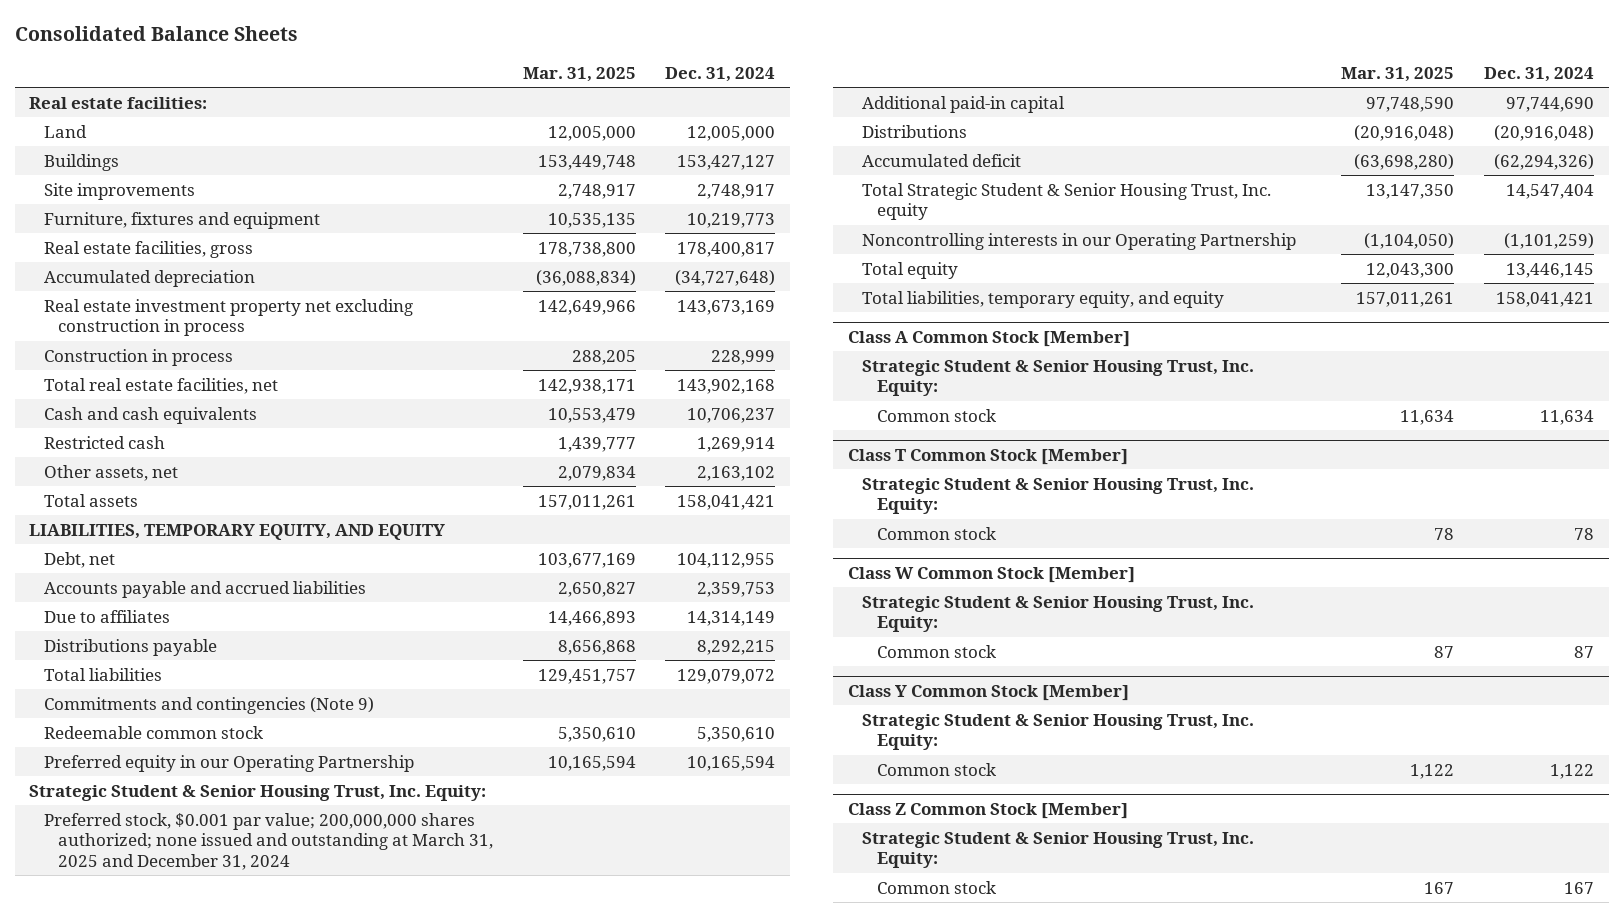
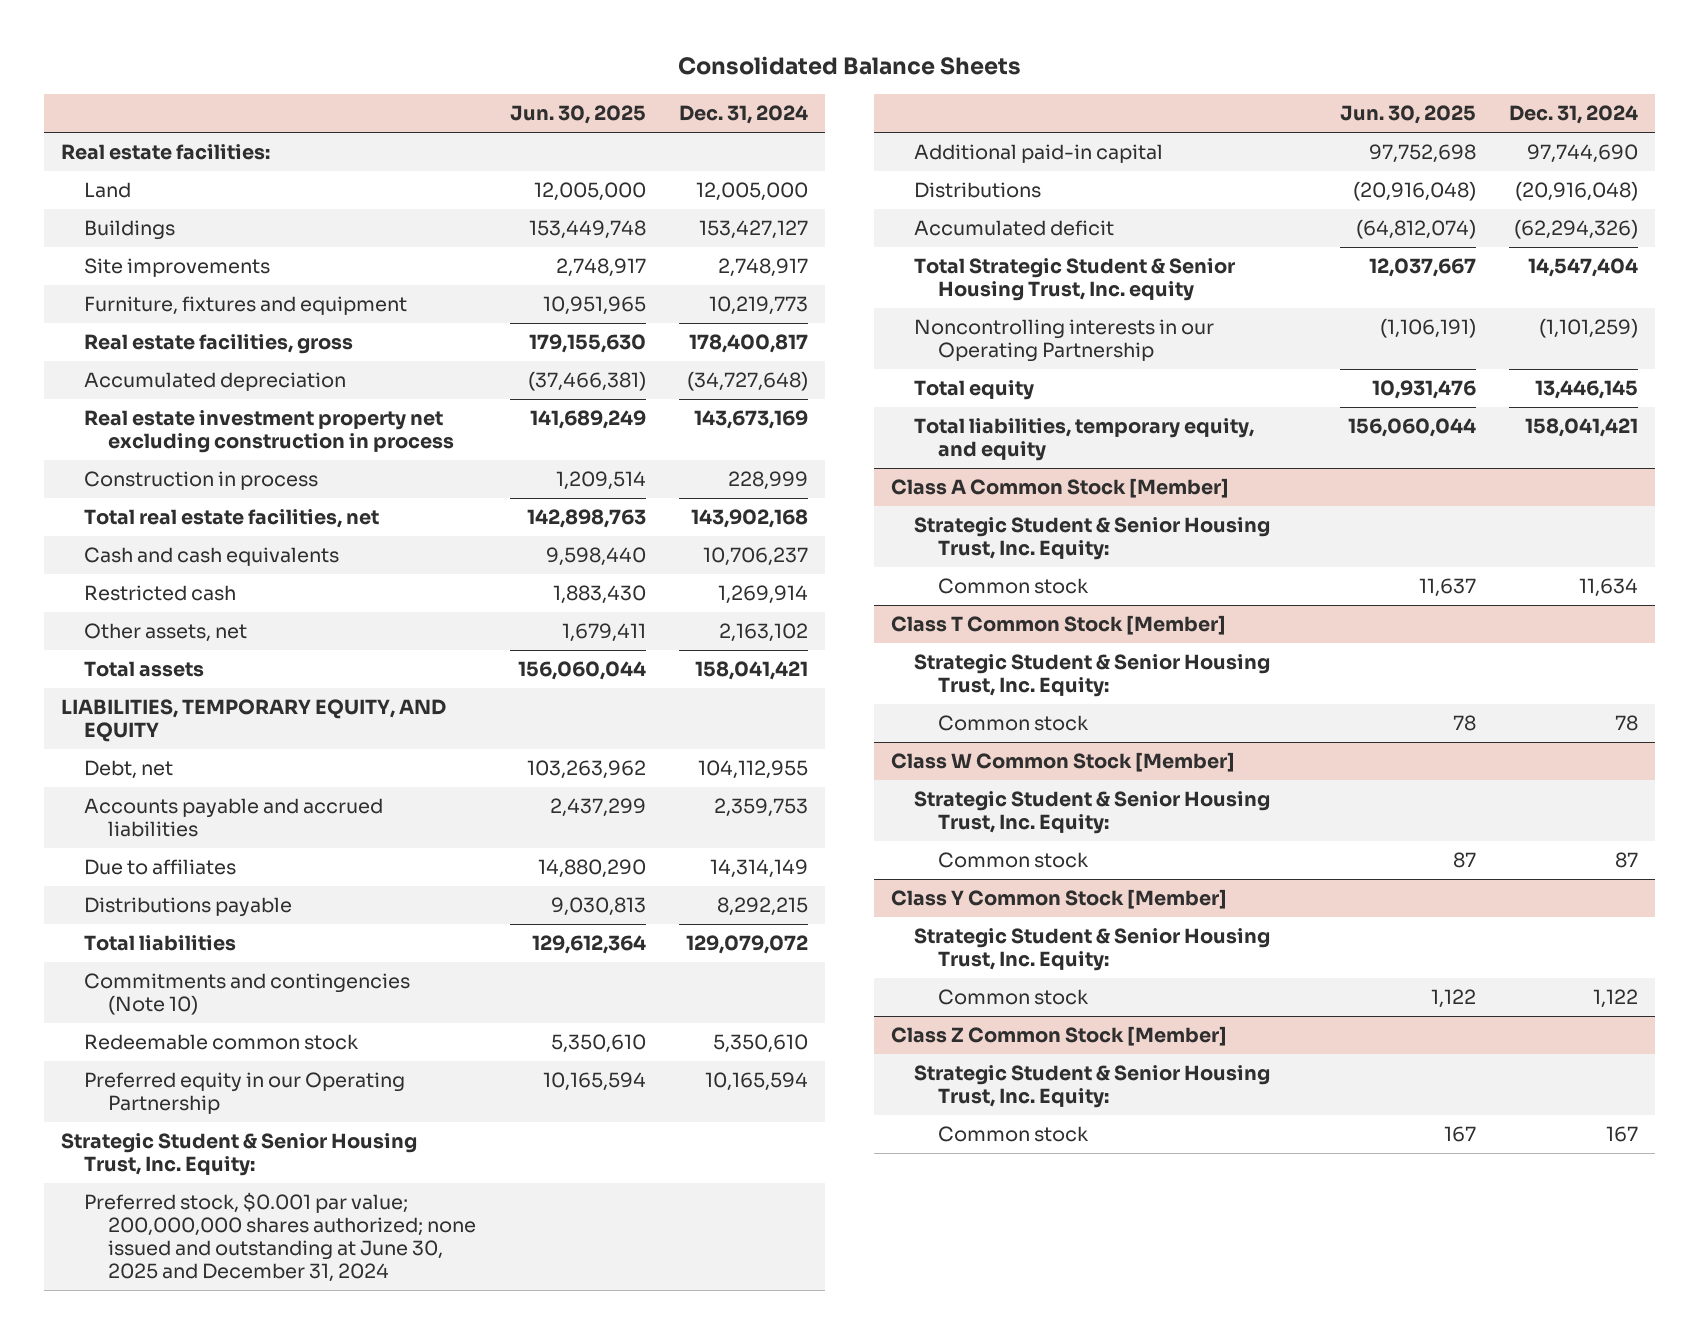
[522,66,636,82] Mar. 31, 2025 -> none
none -> [509,105,646,125] Jun. 30, 2025
[43,696,374,714] Commitments and contingencies (Note 9) -> [84,973,411,1016] Commitments and contingencies (Note 10)
[43,812,493,871] Preferred stock, $0.001 par value; 200,000,000 shares authorized; none issued and outstanding at March 31, 2025 and December 31, 2024 -> [84,1192,476,1283] Preferred stock, $0.001 par value; 200,000,000 shares authorized; none issued and outstanding at June 30, 2025 and December 31, 2024

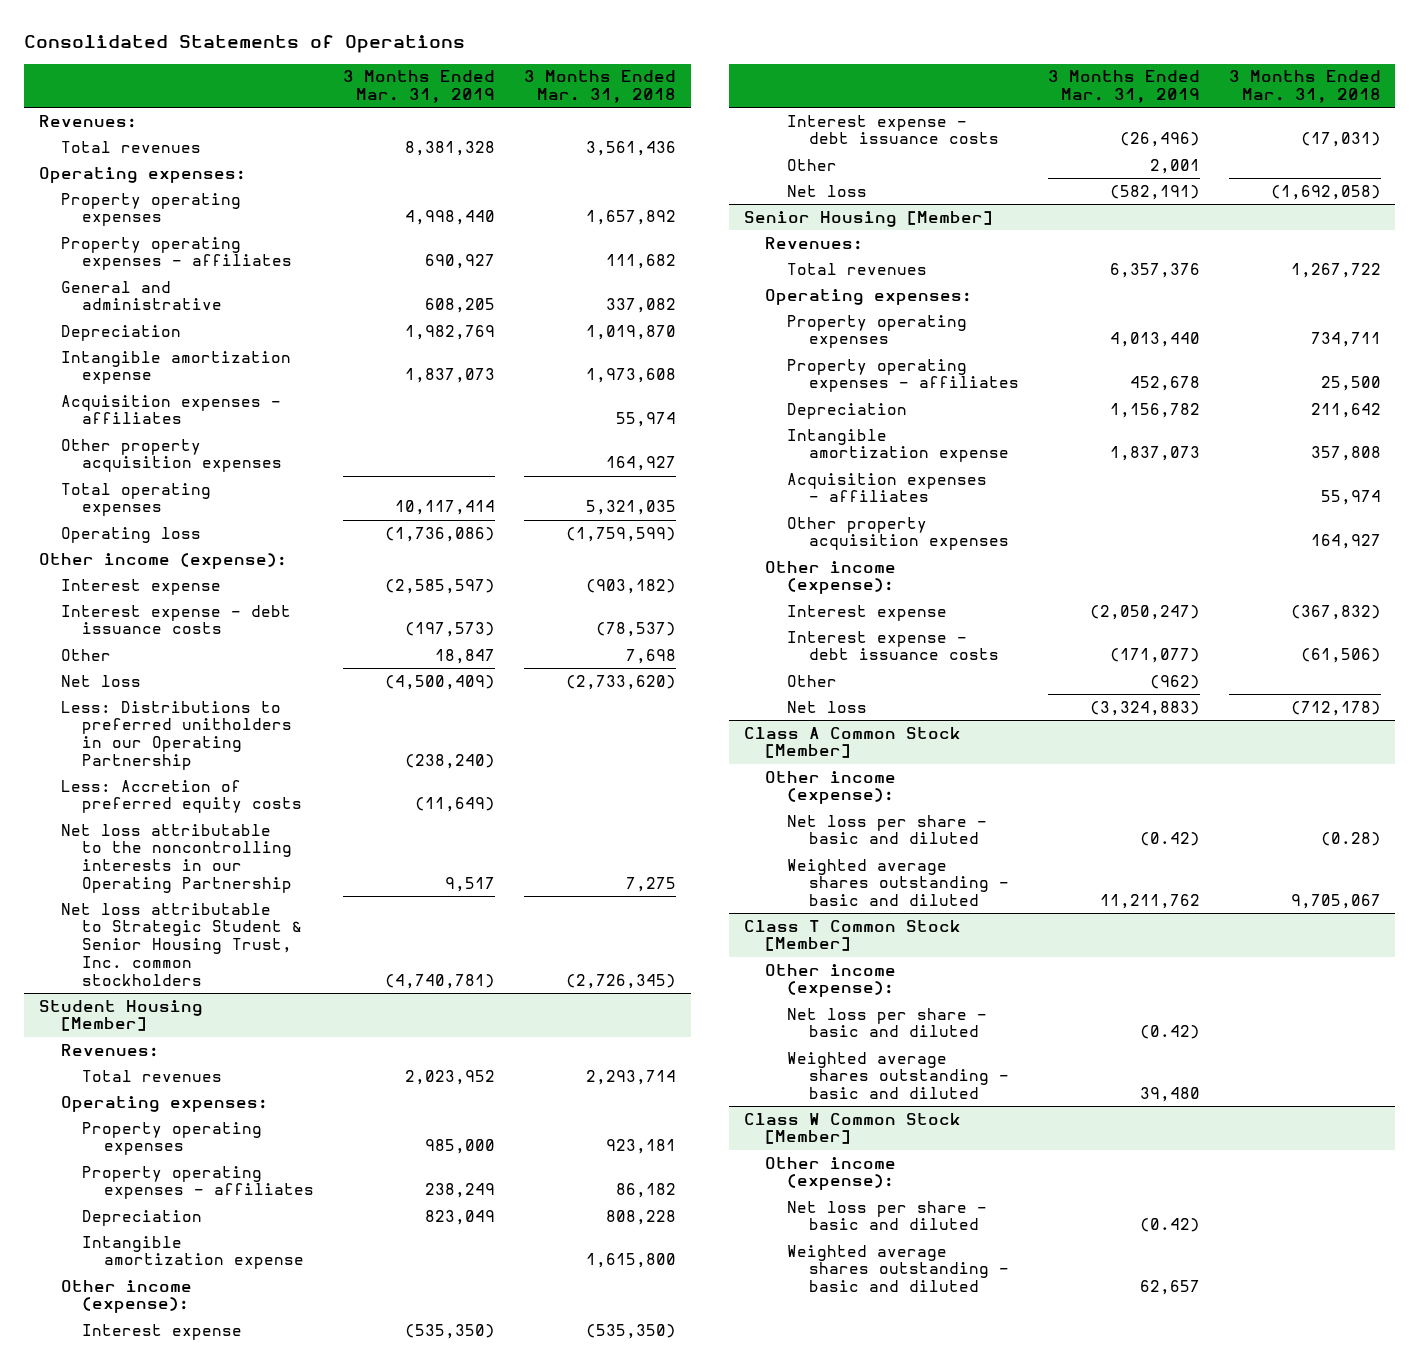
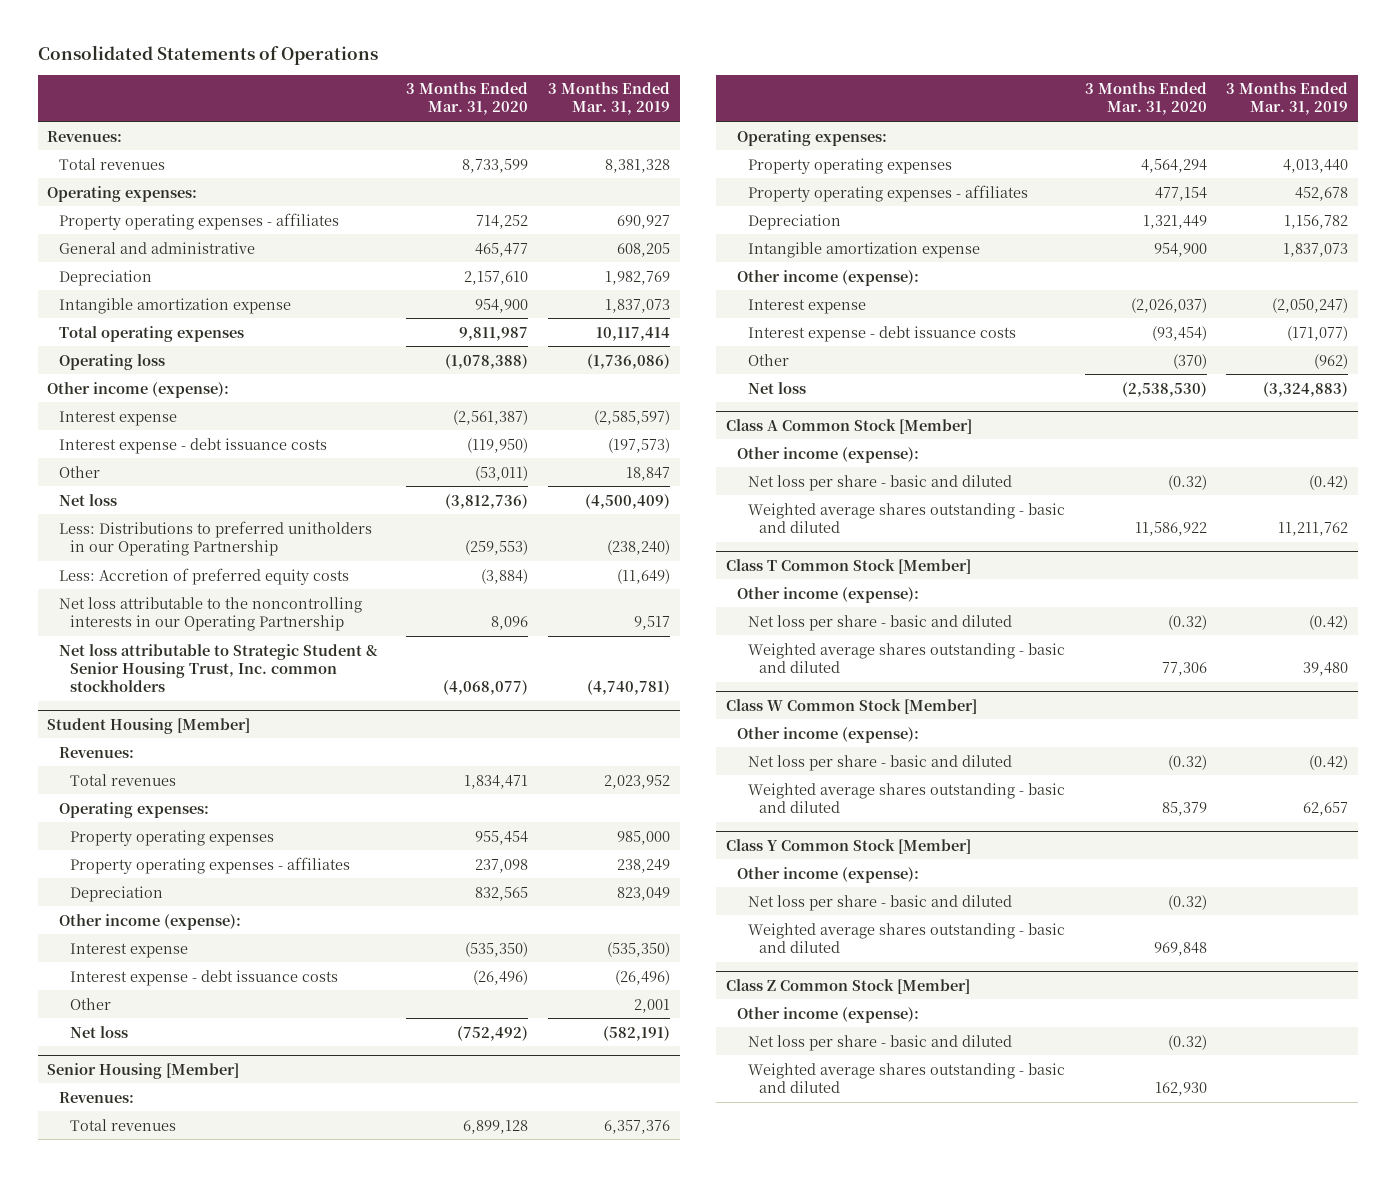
[524,70,677,104] 3 Months Ended Mar. 31, 2018 -> none
none -> [406,82,529,116] 3 Months Ended Mar. 31, 2020
[60,192,241,227] Property operating expenses -> none
[60,394,281,425] Acquisition expenses - affiliates -> none
[60,438,283,473] Other property acquisition expenses -> none
[82,1235,305,1270] Intangible amortization expense -> none
[787,472,988,503] Acquisition expenses - affiliates -> none
[787,516,1009,551] Other property acquisition expenses -> none
none -> [725,838,971,854] Class Y Common Stock [Member]
none -> [737,866,920,883] Other income (expense):
none -> [748,894,1013,911] Net loss per share - basic and diluted
none -> [748,922,1066,953] Weighted average shares outstanding - basic and diluted
none -> [725,978,970,994] Class Z Common Stock [Member]
none -> [737,1006,920,1023] Other income (expense):
none -> [748,1034,1013,1051] Net loss per share - basic and diluted
none -> [748,1062,1066,1093] Weighted average shares outstanding - basic and diluted

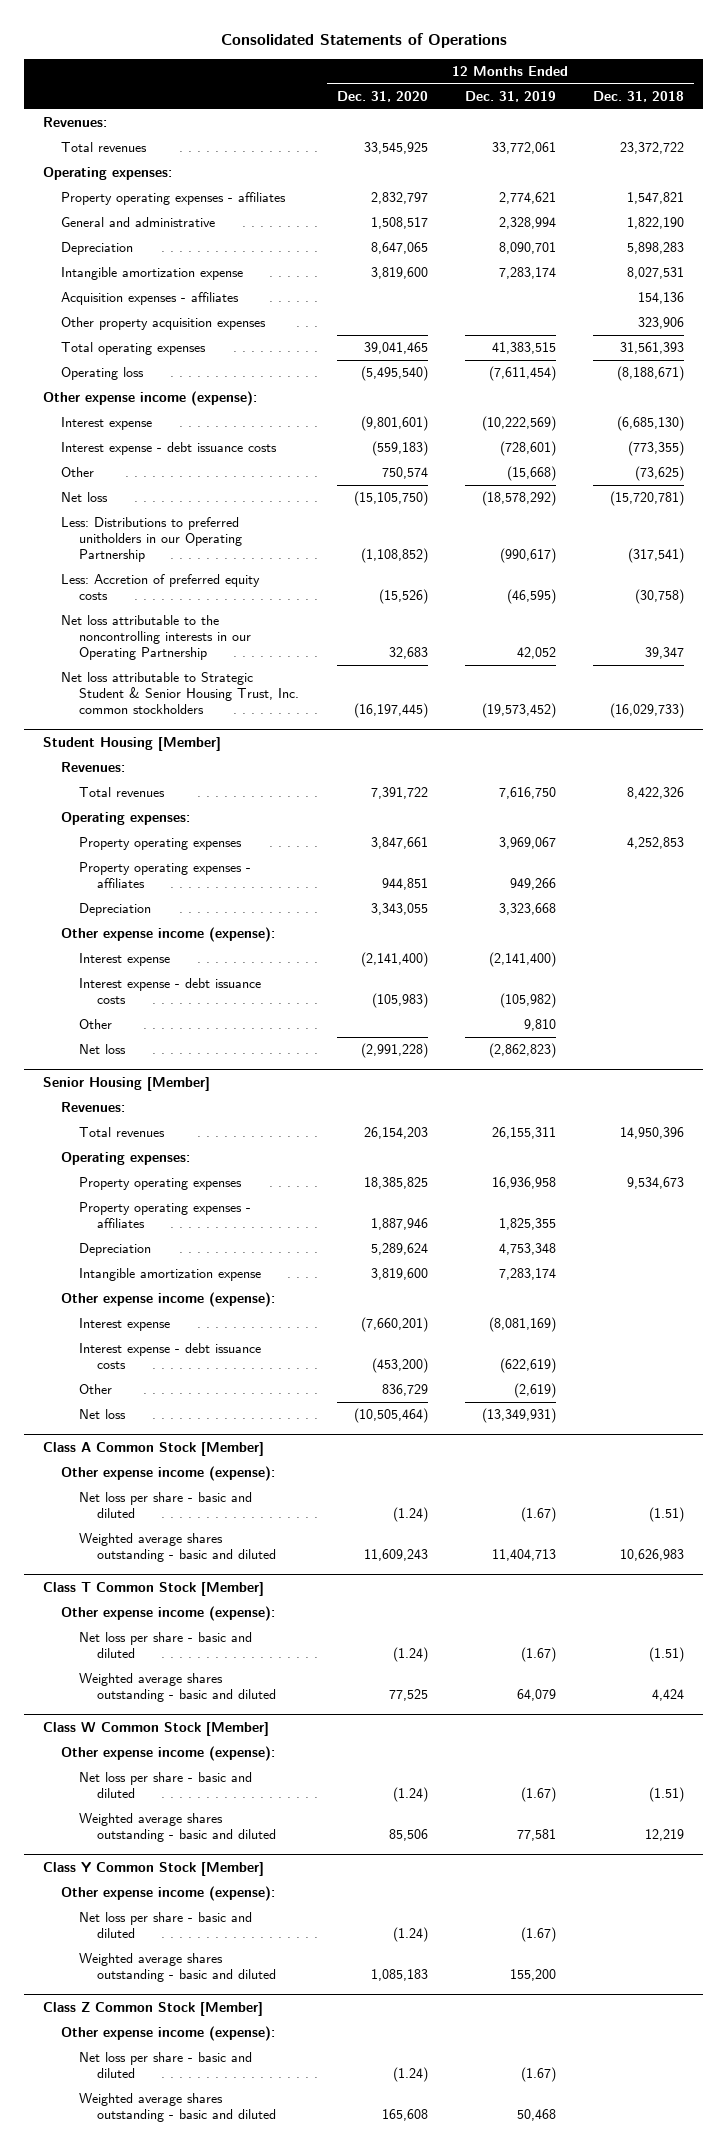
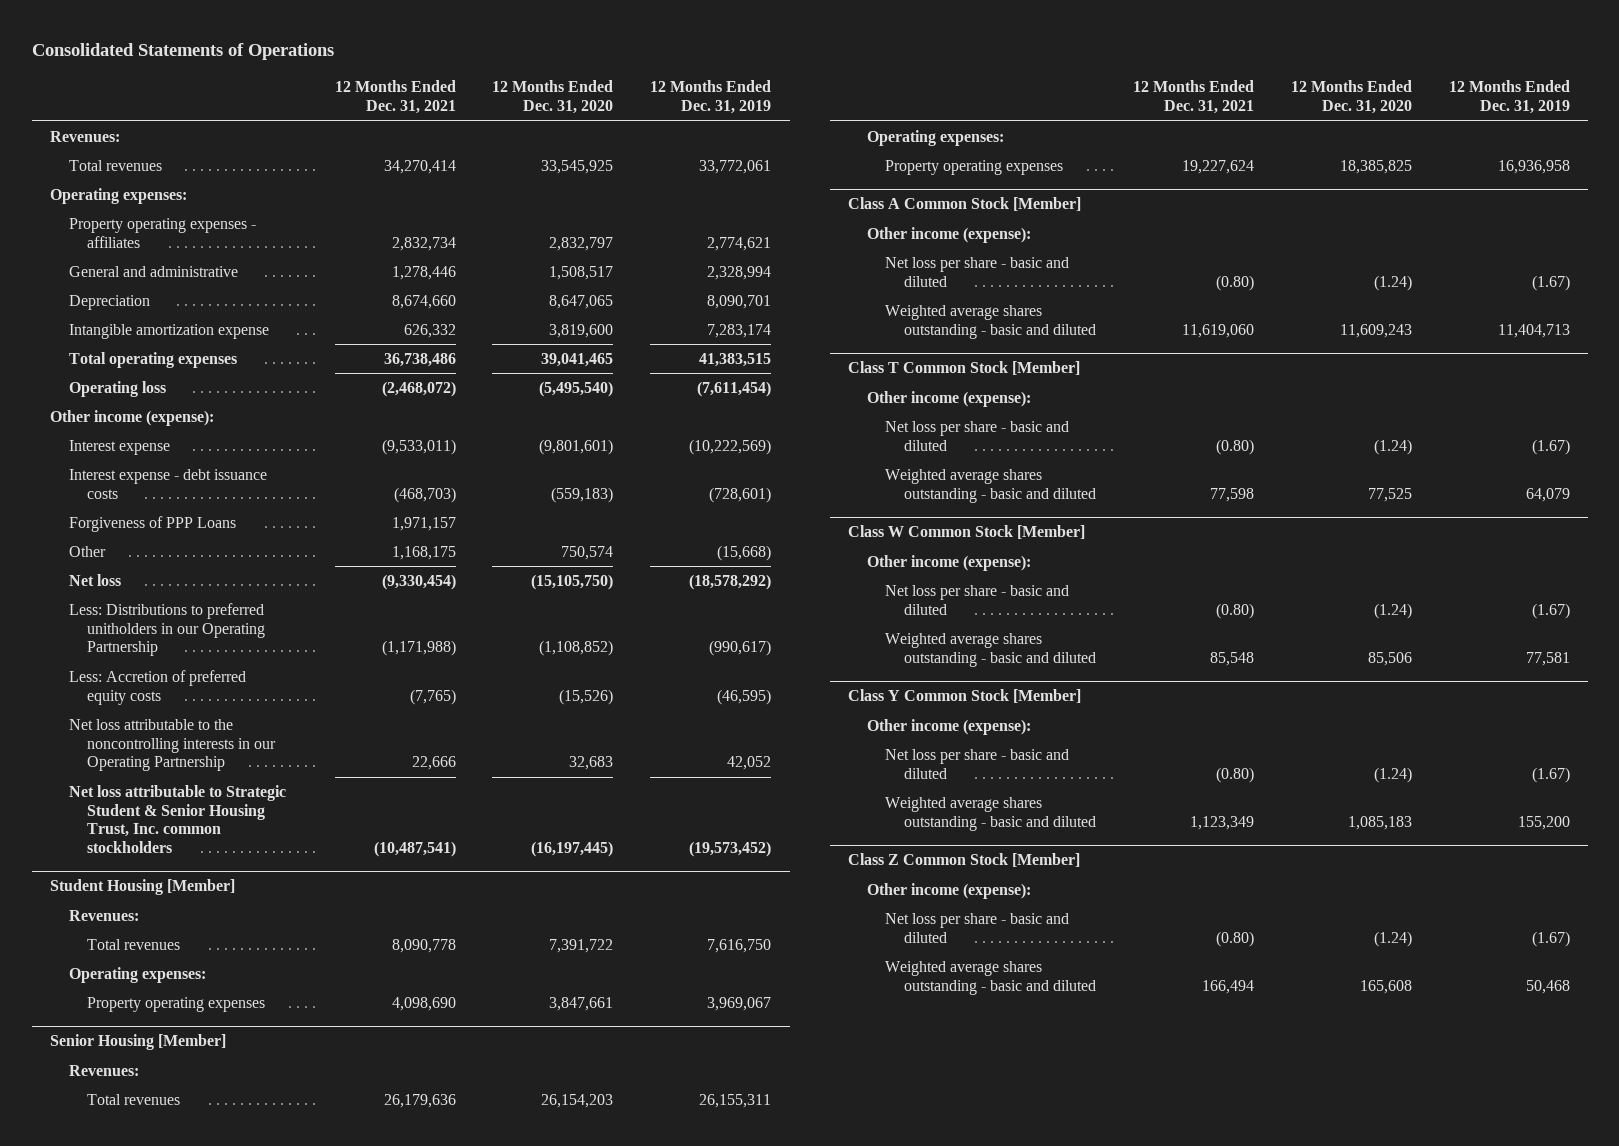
[593,91,685,103] Dec. 31, 2018 -> none
none -> [334,80,456,115] 12 Months Ended Dec. 31, 2021
[61,292,240,306] Acquisition expenses - affiliates -> none
[61,317,267,331] Other property acquisition expenses -> none
[42,391,257,407] Other expense income (expense): -> [49,409,214,426] Other income (expense):
none -> [68,515,236,532] Forgiveness of PPP Loans
[79,862,252,889] Property operating expenses - affiliates -> none
[79,903,152,917] Depreciation -> none
[61,927,276,943] Other expense income (expense): -> none
[79,953,171,967] Interest expense -> none
[79,978,262,1005] Interest expense - debt issuance costs -> none
[79,1019,113,1030] Other -> none
[79,1044,127,1055] Net loss -> none
[79,1202,252,1229] Property operating expenses - affiliates -> none
[79,1243,152,1257] Depreciation -> none
[79,1268,262,1282] Intangible amortization expense -> none
[61,1292,276,1308] Other expense income (expense): -> none
[79,1318,171,1332] Interest expense -> none
[79,1343,262,1370] Interest expense - debt issuance costs -> none
[79,1384,113,1395] Other -> none
[79,1409,127,1420] Net loss -> none
[61,1466,276,1482] Other expense income (expense): -> [866,226,1031,243] Other income (expense):
[61,1606,276,1622] Other expense income (expense): -> [866,390,1031,407] Other income (expense):
[61,1746,276,1762] Other expense income (expense): -> [866,554,1031,571] Other income (expense):
[61,1886,276,1902] Other expense income (expense): -> [866,718,1031,735] Other income (expense):
[61,2026,276,2042] Other expense income (expense): -> [866,882,1031,899] Other income (expense):

